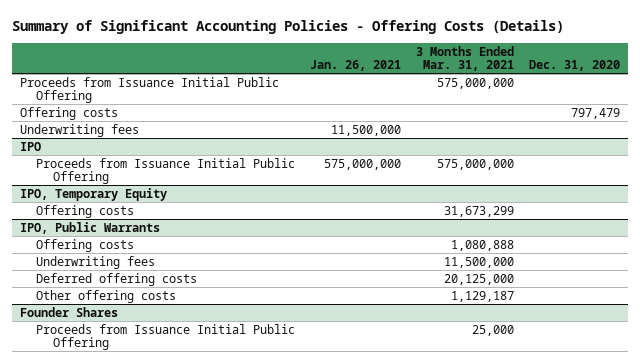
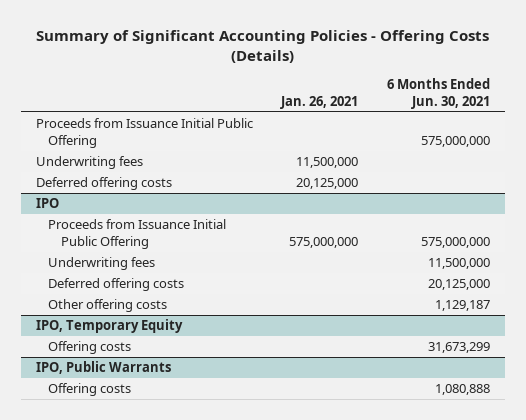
[416,45,515,72] 3 Months Ended Mar. 31, 2021 -> none
[529,60,621,72] Dec. 31, 2020 -> none
none -> [387,78,491,109] 6 Months Ended Jun. 30, 2021
[19,106,118,120] Offering costs -> none
none -> [35,177,172,191] Deferred offering costs
none -> [48,257,156,271] Underwriting fees
none -> [48,278,185,292] Deferred offering costs
none -> [48,299,168,313] Other offering costs
[36,255,156,269] Underwriting fees -> none
[36,272,198,286] Deferred offering costs -> none
[36,289,177,303] Other offering costs -> none
[19,306,118,317] Founder Shares -> none
[36,323,296,351] Proceeds from Issuance Initial Public Offering -> none

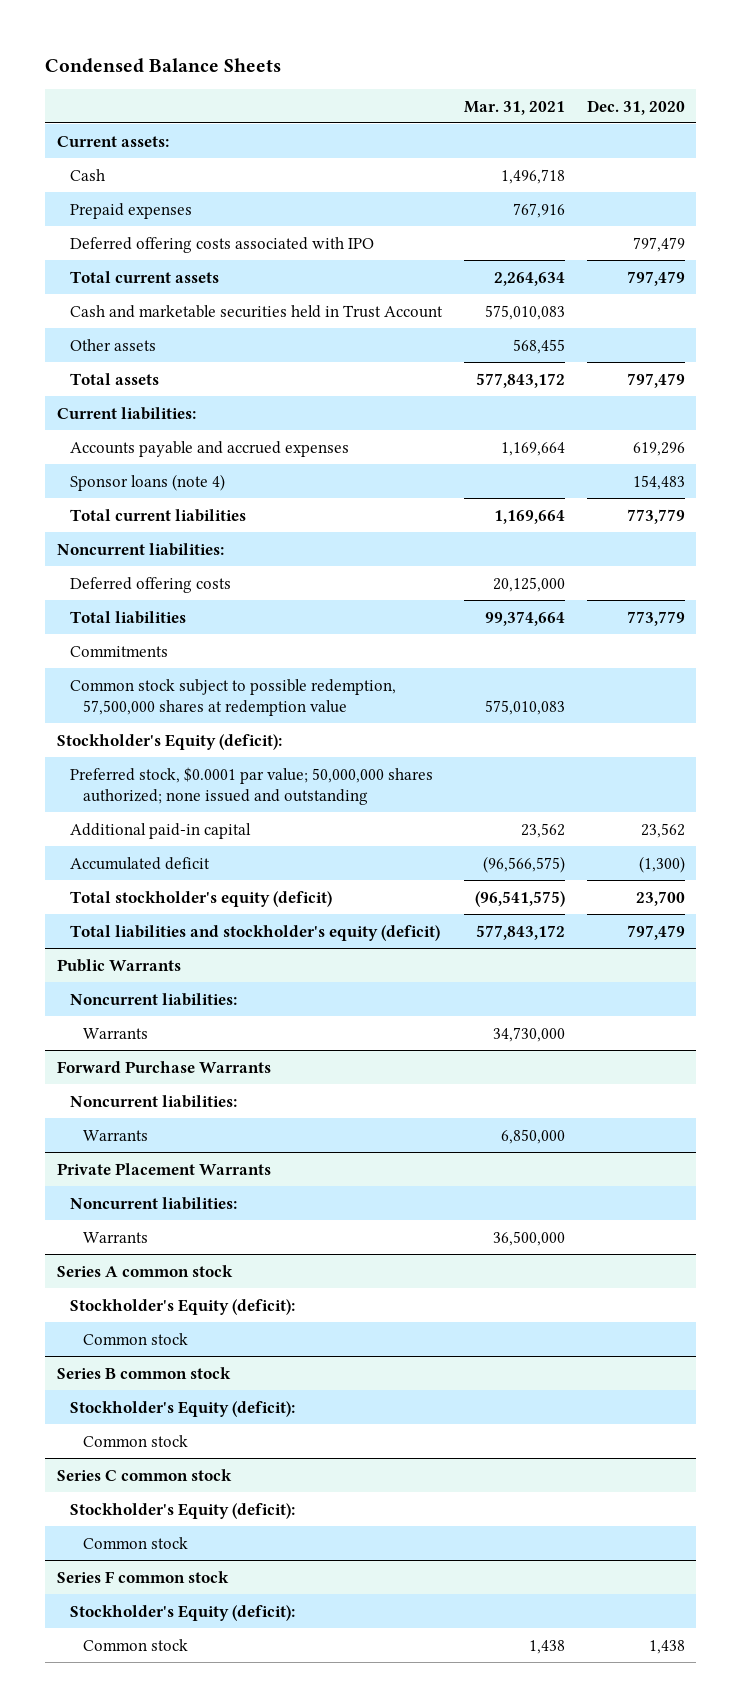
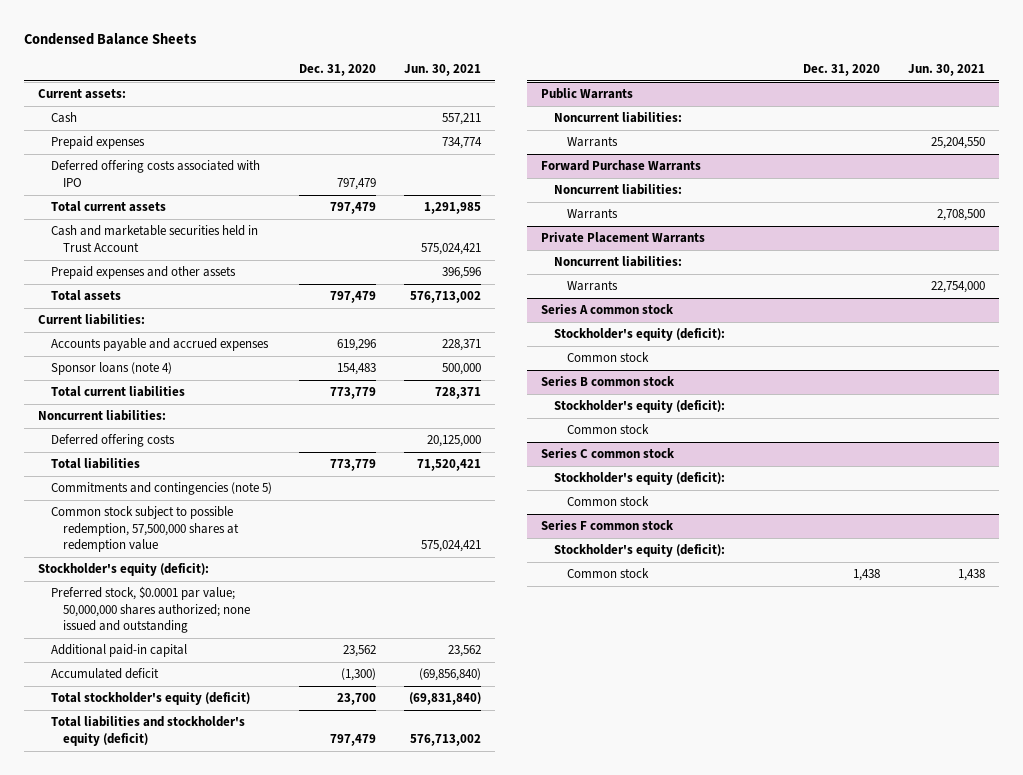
[464,100,566,115] Mar. 31, 2021 -> none
none -> [404,64,482,77] Jun. 30, 2021
[69,338,156,351] Other assets -> none
none -> [50,266,236,280] Prepaid expenses and other assets
[69,645,168,657] Commitments -> [50,482,272,496] Commitments and contingencies (note 5)
[56,733,282,750] Stockholder's Equity (deficit): -> [37,563,209,577] Stockholder's equity (deficit):
[69,1298,295,1315] Stockholder's Equity (deficit): -> [553,328,725,342] Stockholder's equity (deficit):
[69,1400,295,1417] Stockholder's Equity (deficit): -> [553,400,725,414] Stockholder's equity (deficit):
[69,1502,295,1519] Stockholder's Equity (deficit): -> [553,472,725,486] Stockholder's equity (deficit):
[69,1604,295,1621] Stockholder's Equity (deficit): -> [553,544,725,558] Stockholder's equity (deficit):

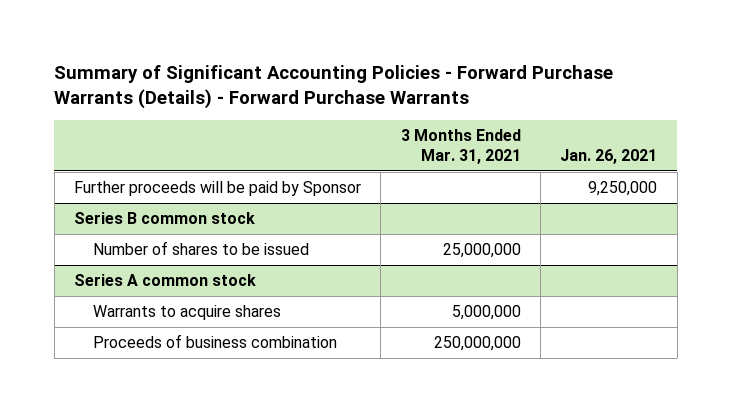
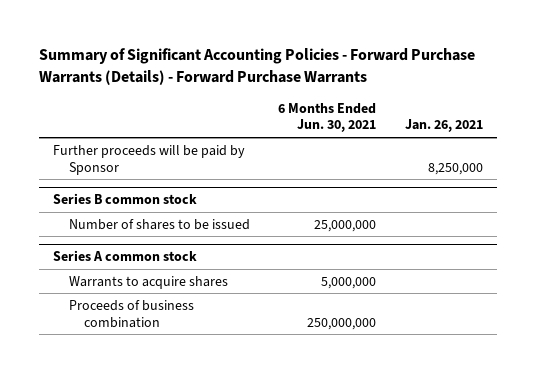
[400,128,521,165] 3 Months Ended Mar. 31, 2021 -> none
none -> [278,102,377,133] 6 Months Ended Jun. 30, 2021
[588,181,658,197] 9,250,000 -> [427,162,483,175] 8,250,000

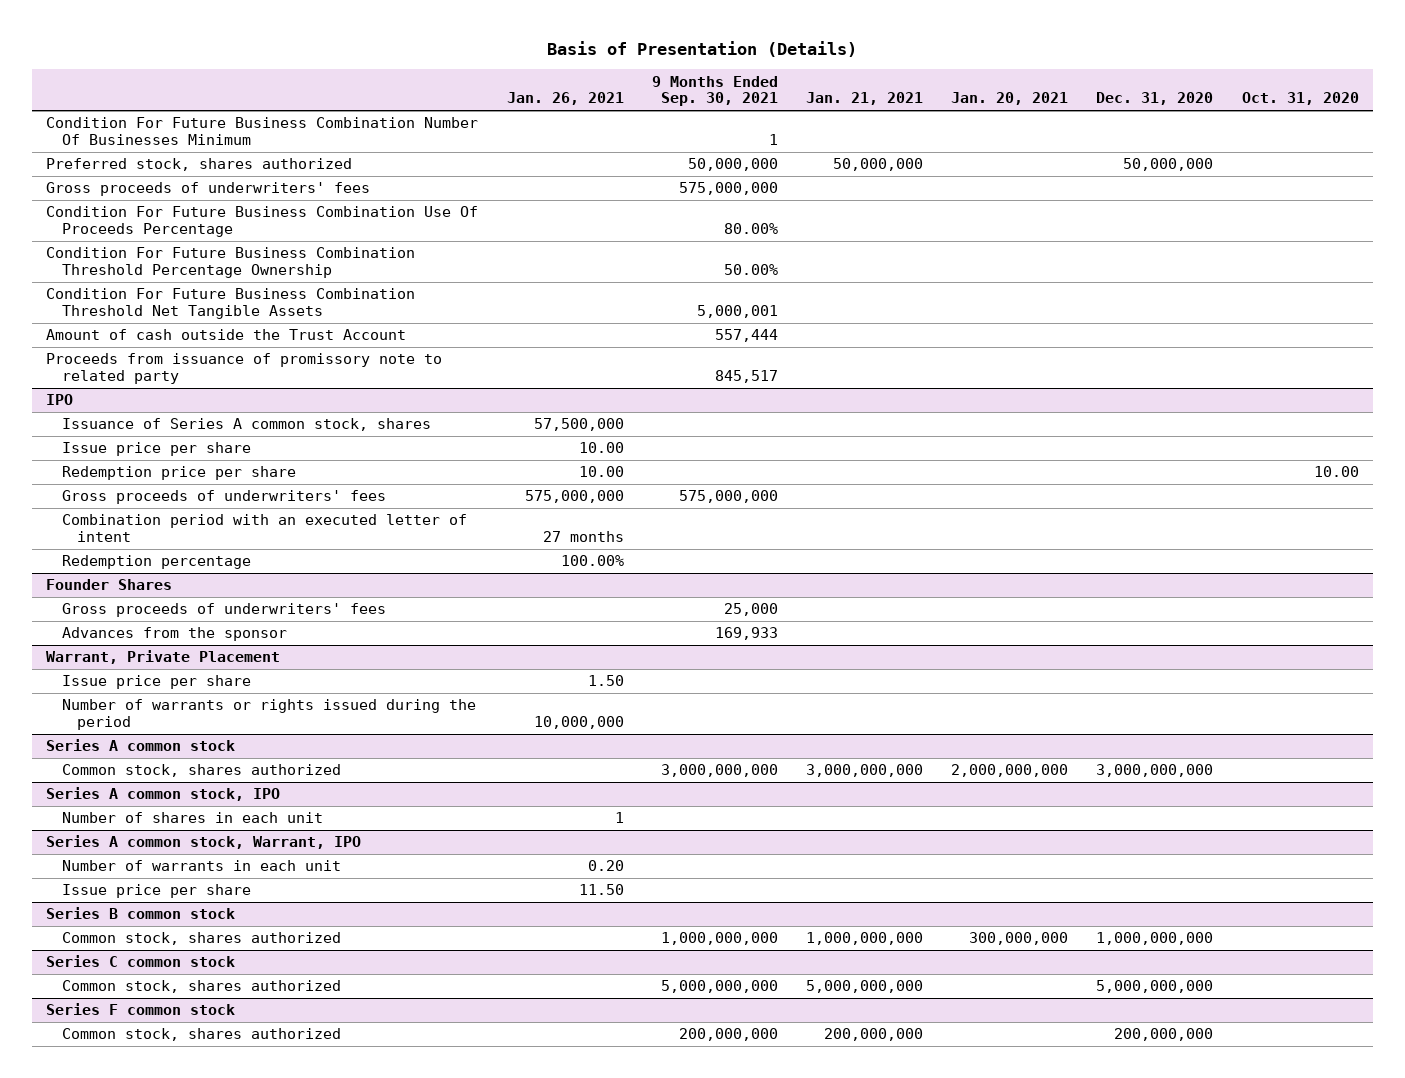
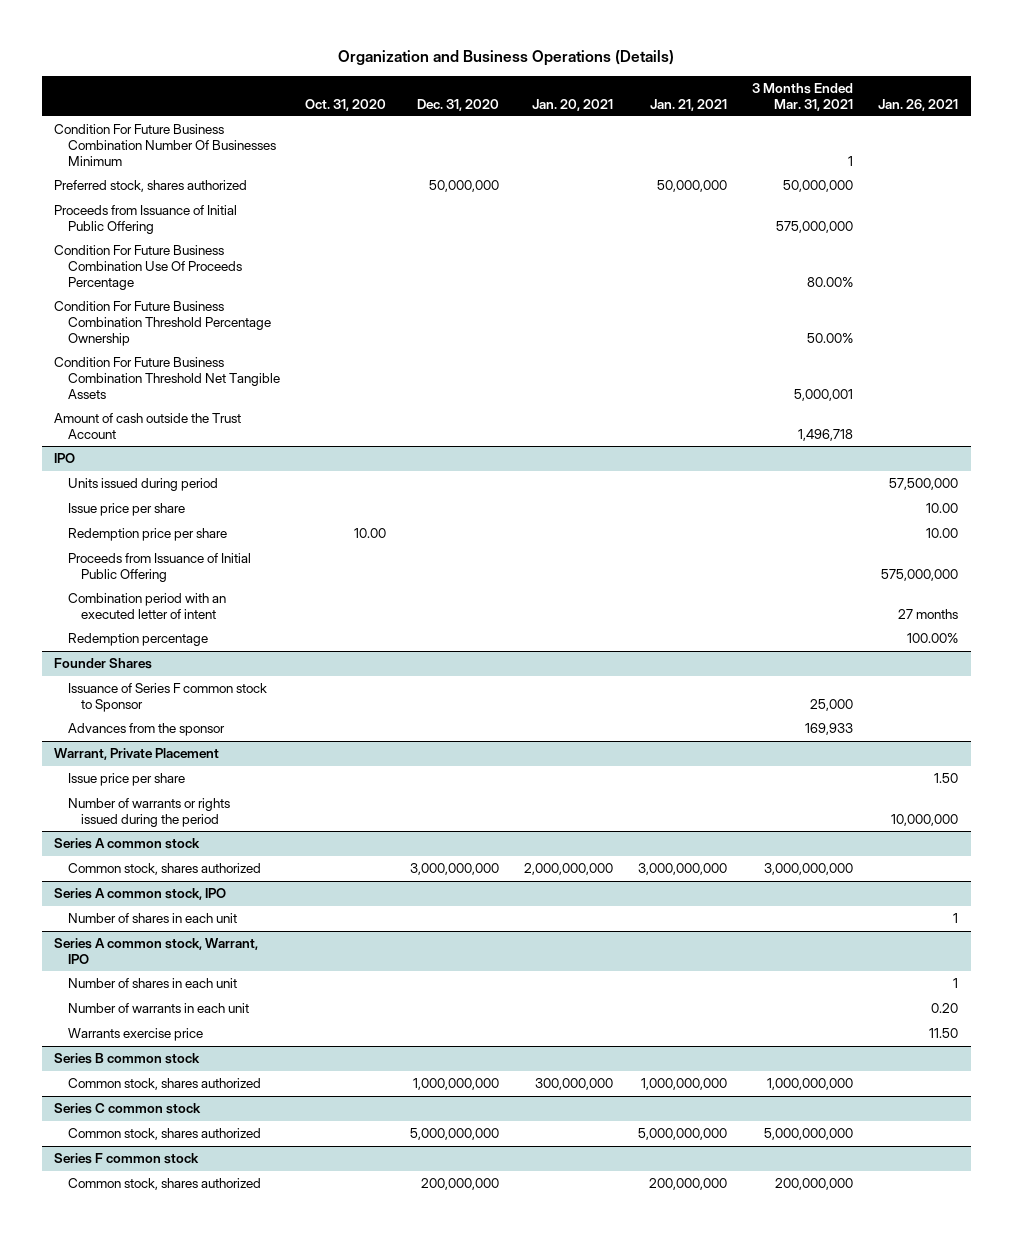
[547,40,858,57] Basis of Presentation (Details) -> [338,50,675,67] Organization and Business Operations (Details)
[651,75,778,107] 9 Months Ended Sep. 30, 2021 -> none
none -> [752,82,854,111] 3 Months Ended Mar. 31, 2021
[46,182,371,197] Gross proceeds of underwriters' fees -> [54,205,238,234] Proceeds from Issuance of Initial Public Offering
[46,353,443,385] Proceeds from issuance of promissory note to related party -> none
[61,418,431,432] Issuance of Series A common stock, shares -> [67,478,218,492] Units issued during period
[61,490,386,505] Gross proceeds of underwriters' fees -> [67,553,251,582] Proceeds from Issuance of Initial Public Offering
[61,603,386,618] Gross proceeds of underwriters' fees -> none
none -> [67,683,267,712] Issuance of Series F common stock to Sponsor
none -> [67,978,237,989] Number of shares in each unit
[61,884,251,899] Issue price per share -> [67,1028,203,1042] Warrants exercise price

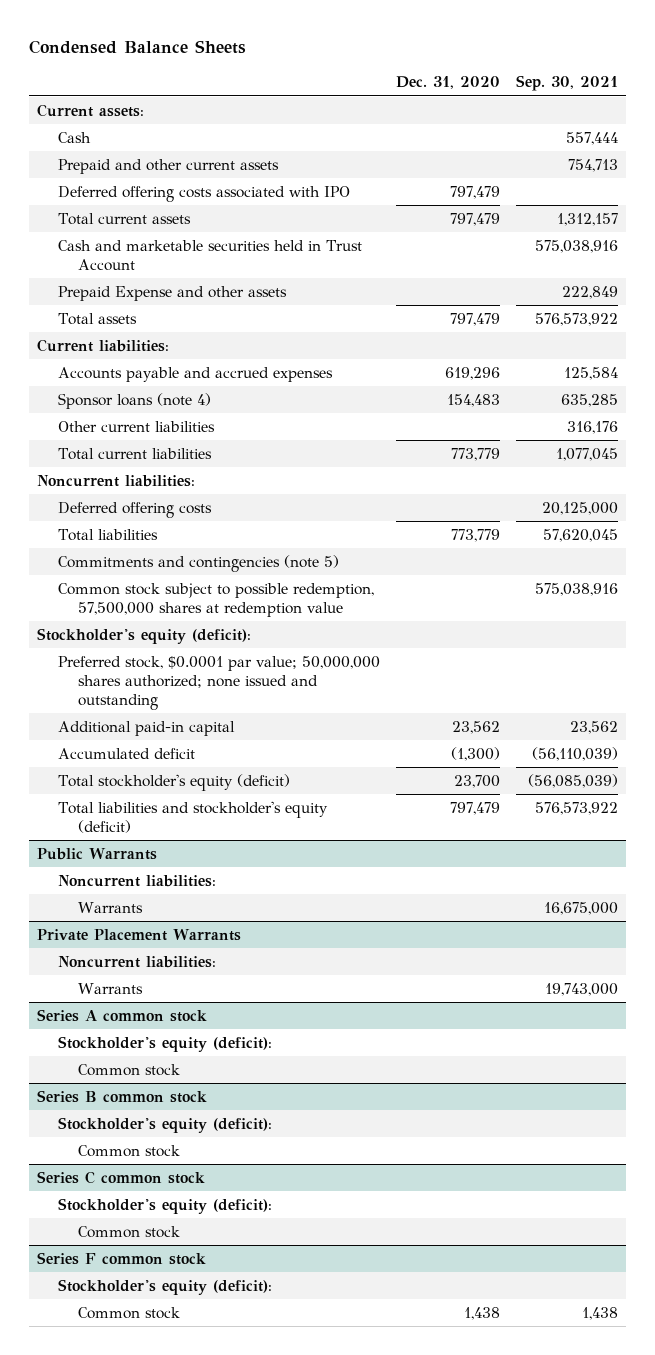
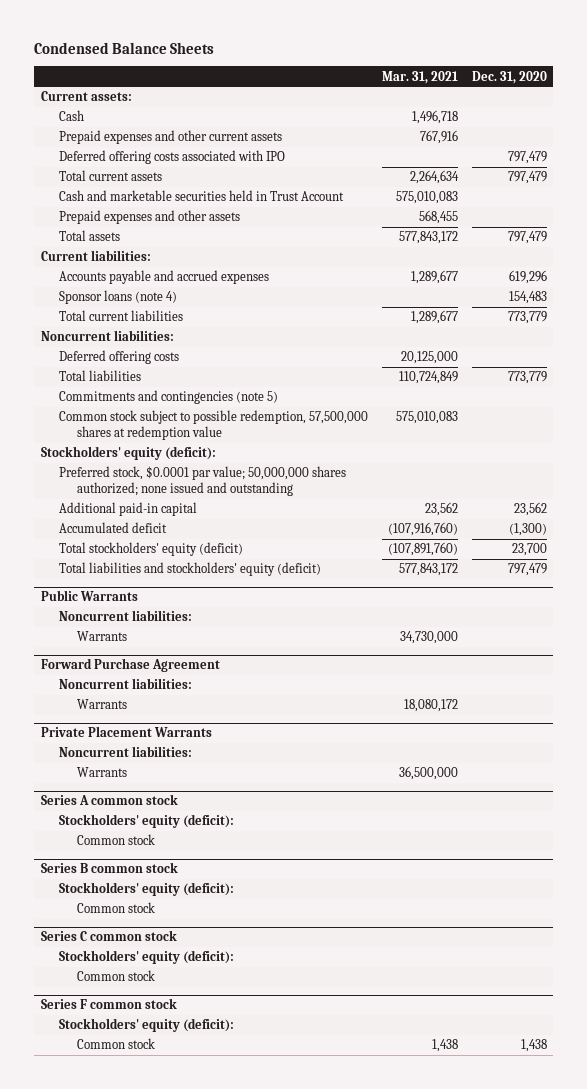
[516,75,619,92] Sep. 30, 2021 -> none
none -> [381,70,458,84] Mar. 31, 2021
[57,158,279,174] Prepaid and other current assets -> [58,130,282,145] Prepaid expenses and other current assets
[57,285,287,301] Prepaid Expense and other assets -> [58,210,240,225] Prepaid expenses and other assets
[57,420,215,432] Other current liabilities -> none
[37,627,252,644] Stockholder's equity (deficit): -> [40,446,216,461] Stockholders' equity (deficit):
[57,773,290,791] Total stockholder's equity (deficit) -> [58,542,243,557] Total stockholders' equity (deficit)
[57,800,328,833] Total liabilities and stockholder's equity (deficit) -> [58,562,321,577] Total liabilities and stockholders' equity (deficit)
none -> [40,658,220,673] Forward Purchase Agreement
none -> [58,678,192,690] Noncurrent liabilities:
none -> [77,699,128,710] Warrants
[57,1035,272,1052] Stockholder's equity (deficit): -> [58,814,234,829] Stockholders' equity (deficit):
[57,1116,272,1133] Stockholder's equity (deficit): -> [58,882,234,897] Stockholders' equity (deficit):
[57,1197,272,1214] Stockholder's equity (deficit): -> [58,950,234,965] Stockholders' equity (deficit):
[57,1278,272,1295] Stockholder's equity (deficit): -> [58,1018,234,1033] Stockholders' equity (deficit):

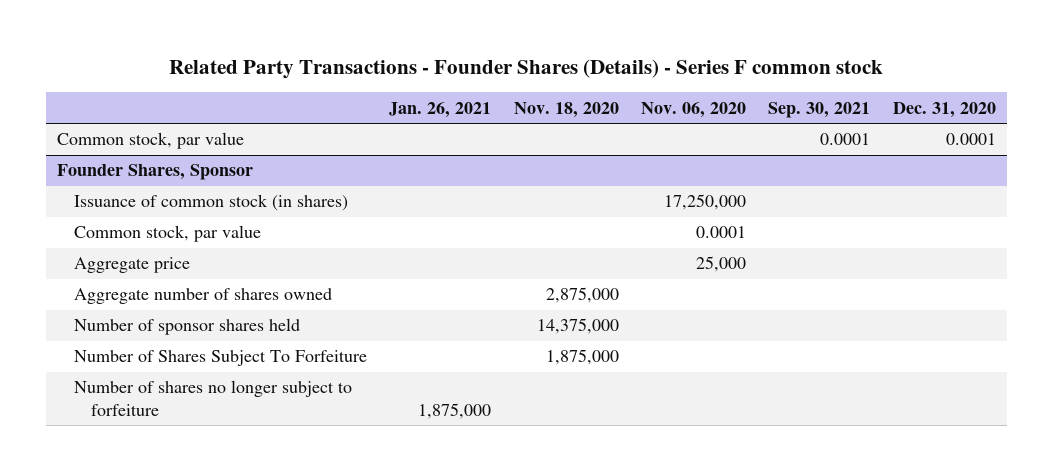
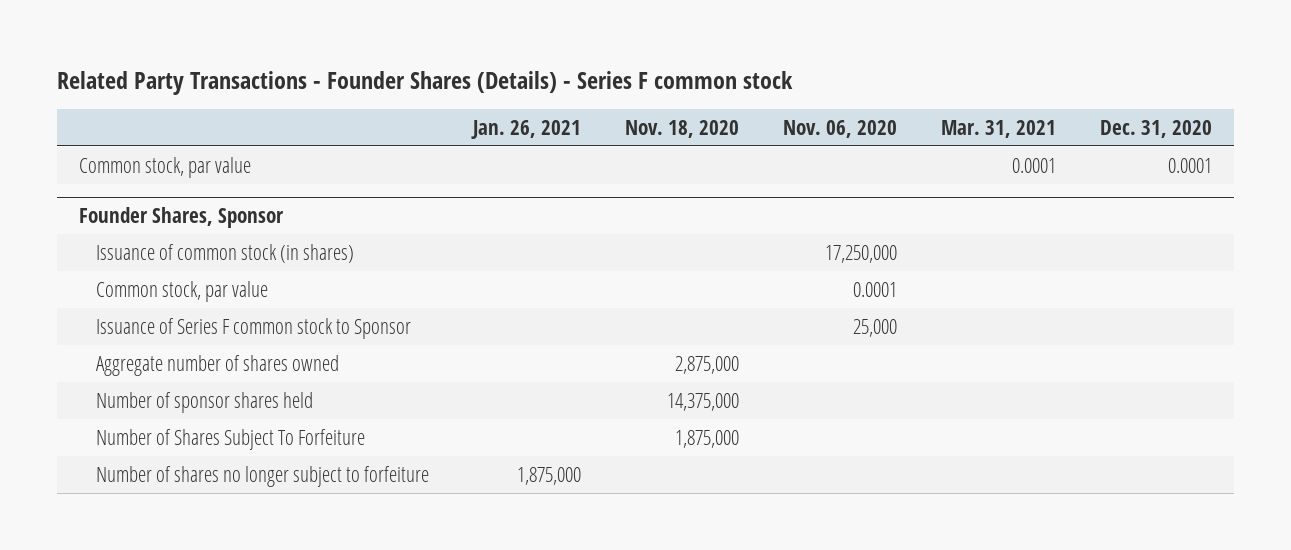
[768,101,871,118] Sep. 30, 2021 -> none
none -> [941,119,1057,138] Mar. 31, 2021
[74,257,191,274] Aggregate price -> [95,317,411,339] Issuance of Series F common stock to Sponsor

